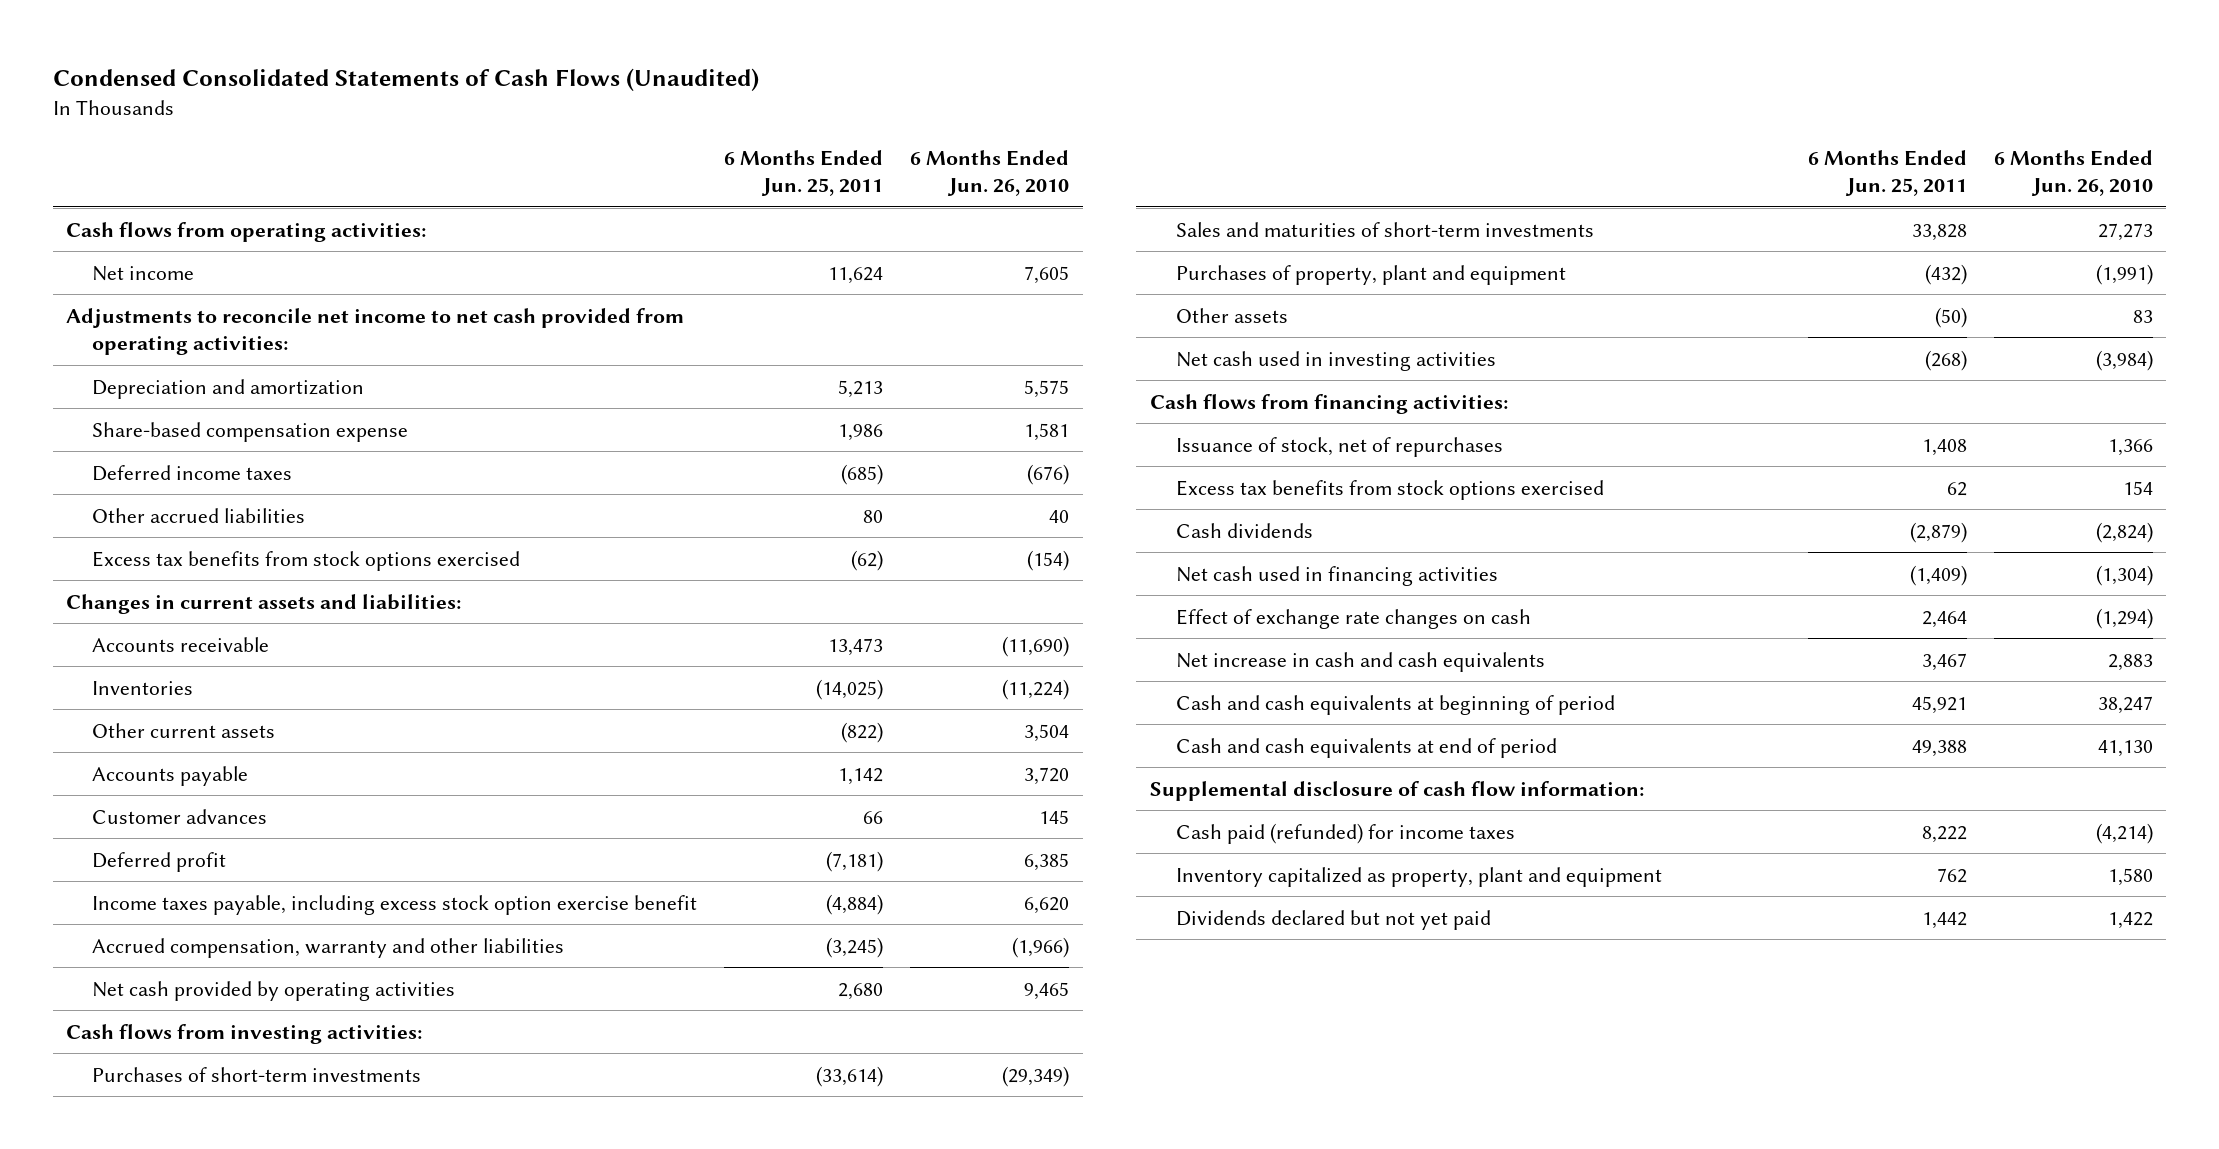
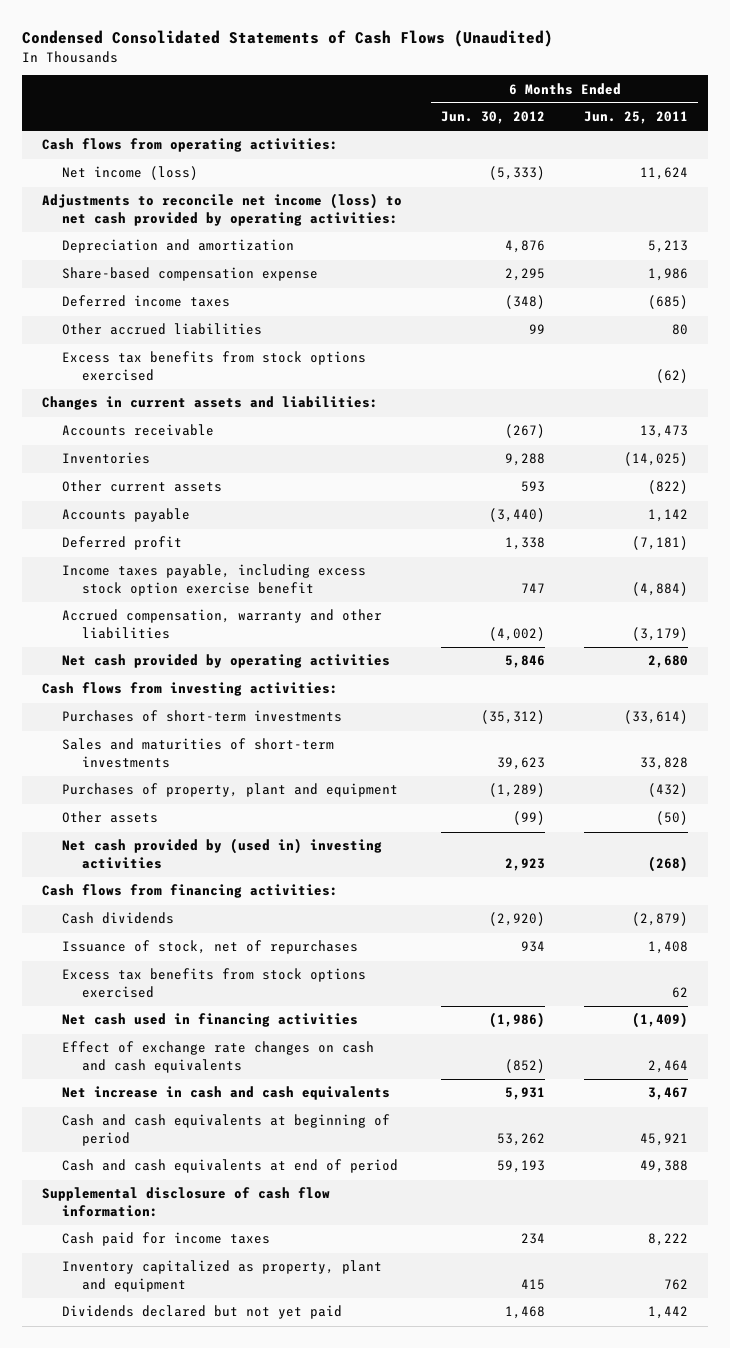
[910,149,1070,197] 6 Months Ended Jun. 26, 2010 -> none
none -> [441,111,546,125] Jun. 30, 2012
[92,265,195,281] Net income -> [62,166,199,181] Net income (loss)
[66,307,685,355] Adjustments to reconcile net income to net cash provided from operating activities: -> [41,193,402,226] Adjustments to reconcile net income (loss) to net cash provided by operating activities:
[92,808,268,824] Customer advances -> none
[826,936,884,958] (3,245) -> [632,626,689,641] (3,179)
[1175,350,1496,371] Net cash used in investing activities -> [62,838,383,869] Net cash provided by (used in) investing activities
[1175,522,1313,538] Cash dividends -> [62,912,175,925] Cash dividends
[1175,608,1531,629] Effect of exchange rate changes on cash -> [62,1041,375,1073] Effect of exchange rate changes on cash and cash equivalents
[1175,822,1515,844] Cash paid (refunded) for income taxes -> [62,1232,271,1247] Cash paid for income taxes

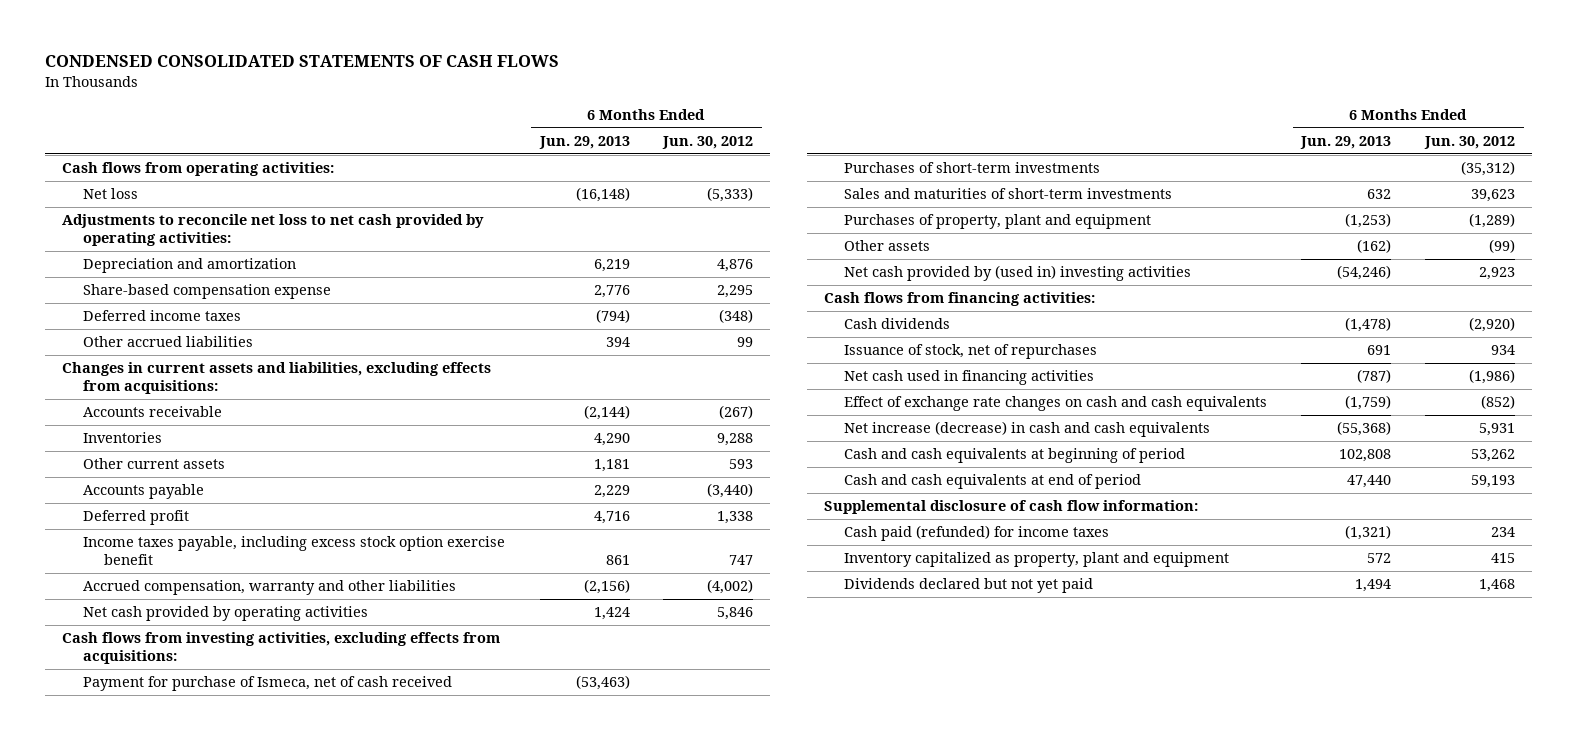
[22,30,554,48] Condensed Consolidated Statements of Cash Flows (Unaudited) -> [44,55,559,68] CONDENSED CONSOLIDATED STATEMENTS OF CASH FLOWS
[584,111,689,125] Jun. 25, 2011 -> none
none -> [538,135,630,149] Jun. 29, 2013
[62,166,199,181] Net income (loss) -> [82,188,138,200] Net loss
[41,193,402,226] Adjustments to reconcile net income (loss) to net cash provided by operating activities: -> [61,214,484,246] Adjustments to reconcile net loss to net cash provided by operating activities:
[62,351,367,381] Excess tax benefits from stock options exercised -> none
[41,396,378,411] Changes in current assets and liabilities: -> [61,362,491,394] Changes in current assets and liabilities, excluding effects from acquisitions:
[41,682,338,697] Cash flows from investing activities: -> [61,632,500,664] Cash flows from investing activities, excluding effects from acquisitions:
none -> [82,676,452,692] Payment for purchase of Ismeca, net of cash received
[62,968,367,998] Excess tax benefits from stock options exercised -> none
[62,1086,391,1101] Net increase in cash and cash equivalents -> [844,421,1211,438] Net increase (decrease) in cash and cash equivalents
[62,1232,271,1247] Cash paid for income taxes -> [844,525,1110,542] Cash paid (refunded) for income taxes

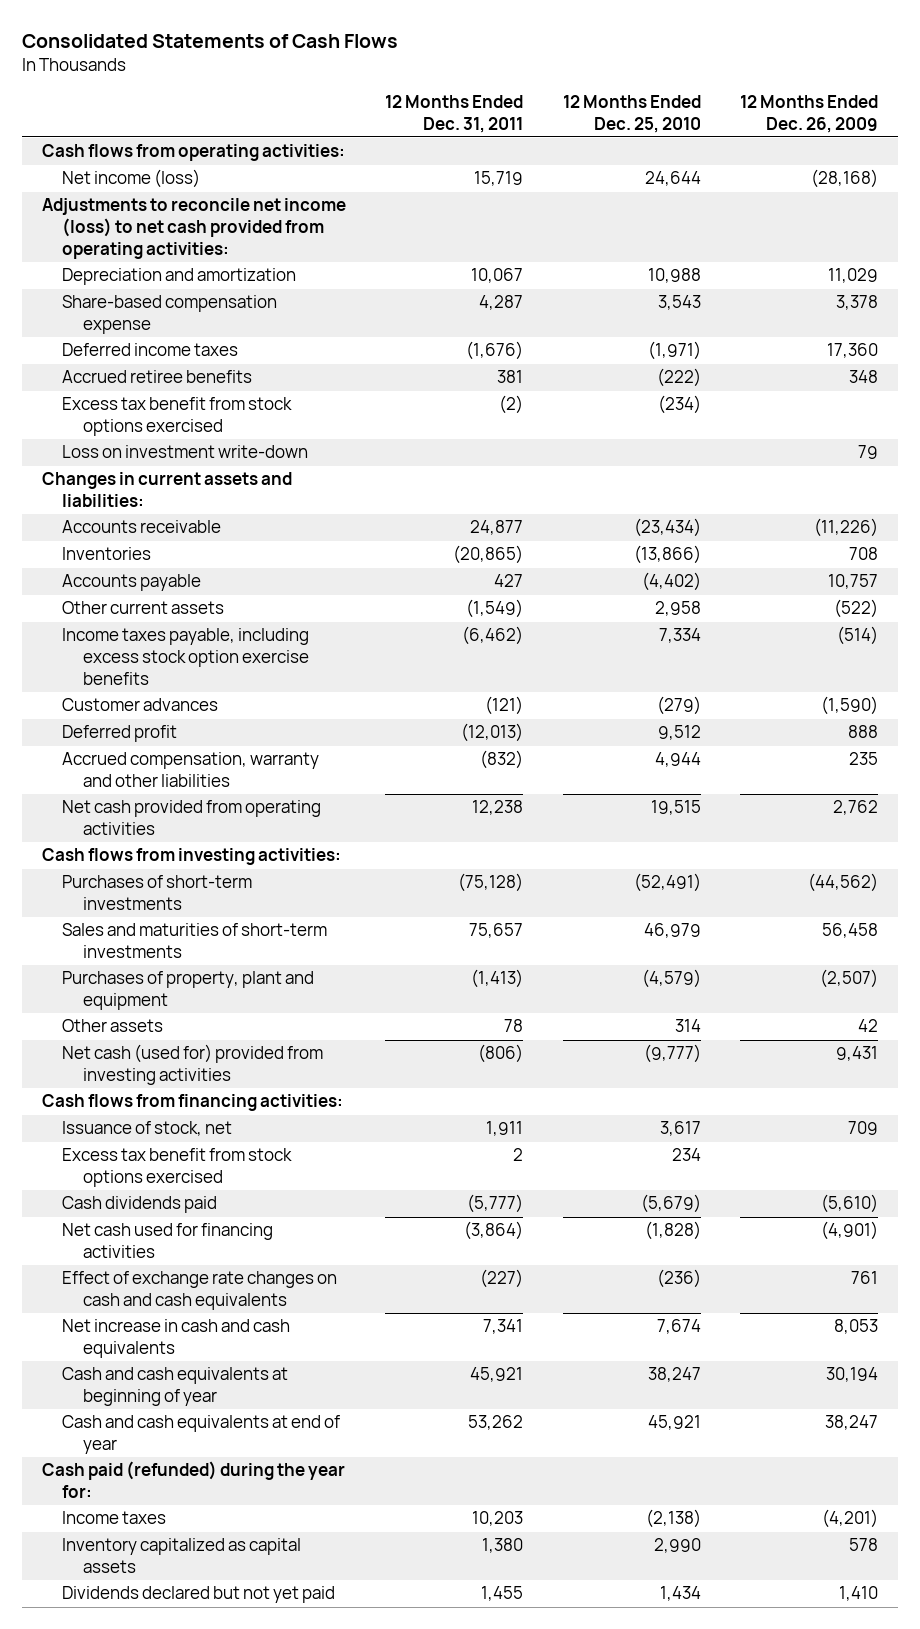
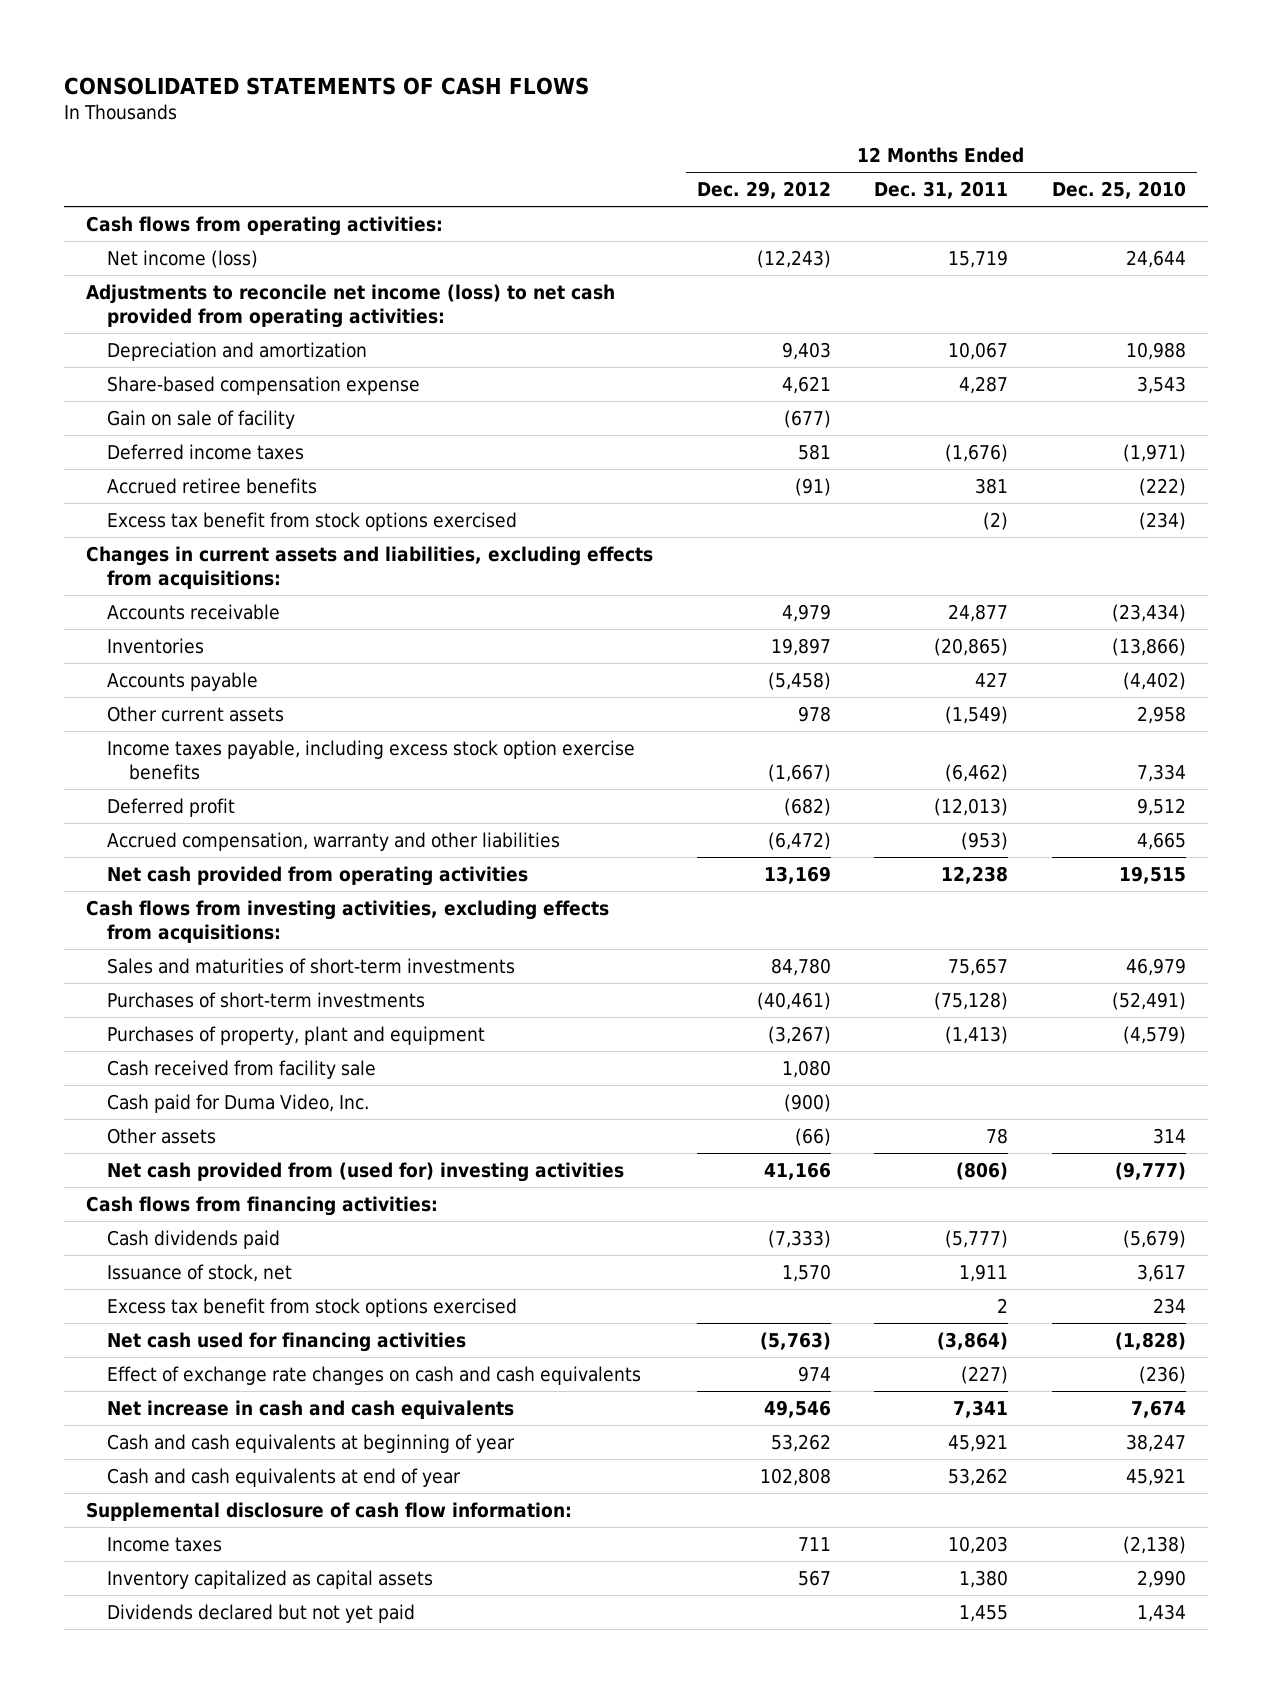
[22,34,399,49] Consolidated Statements of Cash Flows -> [63,76,589,95] CONSOLIDATED STATEMENTS OF CASH FLOWS
[740,94,879,133] 12 Months Ended Dec. 26, 2009 -> none
none -> [696,181,831,200] Dec. 29, 2012
none -> [107,409,296,429] Gain on sale of facility
[62,445,309,459] Loss on investment write-down -> none
[41,472,292,508] Changes in current assets and liabilities: -> [85,545,653,590] Changes in current assets and liabilities, excluding effects from acquisitions:
[62,698,219,712] Customer advances -> none
[480,750,524,770] (832) -> [961,831,1009,850] (953)
[654,752,701,768] 4,944 -> [1137,831,1187,850] 4,665
[41,848,341,866] Cash flows from investing activities: -> [85,899,609,944] Cash flows from investing activities, excluding effects from acquisitions:
[62,875,253,911] Purchases of short-term investments -> [107,991,426,1008] Purchases of short-term investments
none -> [107,1059,377,1079] Cash received from facility sale
none -> [107,1093,370,1113] Cash paid for Duma Video, Inc.
[62,1044,324,1086] Net cash (used for) provided from investing activities -> [107,1161,625,1182] Net cash provided from (used for) investing activities
[62,1196,218,1214] Cash dividends paid -> [107,1229,281,1249] Cash dividends paid
[41,1461,345,1499] Cash paid (refunded) during the year for: -> none
none -> [85,1501,572,1521] Supplemental disclosure of cash flow information:

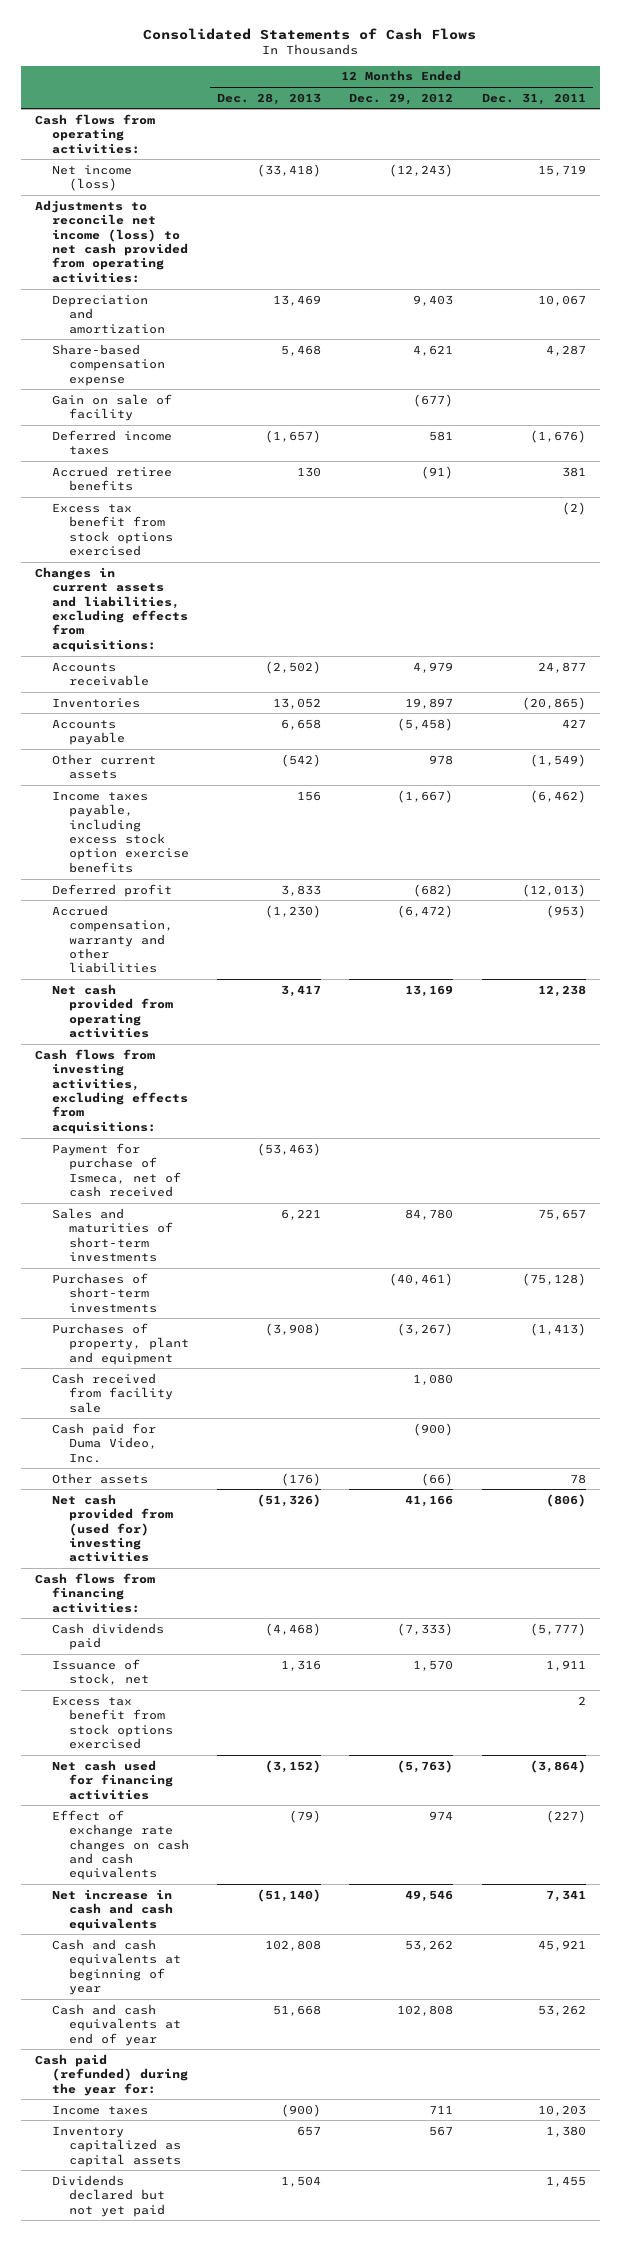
[63,76,589,95] CONSOLIDATED STATEMENTS OF CASH FLOWS -> [143,27,477,40] Consolidated Statements of Cash Flows
[1052,181,1187,200] Dec. 25, 2010 -> none
none -> [216,92,321,105] Dec. 28, 2013
none -> [51,1142,181,1198] Payment for purchase of Ismeca, net of cash received
[85,1501,572,1521] Supplemental disclosure of cash flow information: -> [34,2053,188,2096] Cash paid (refunded) during the year for:

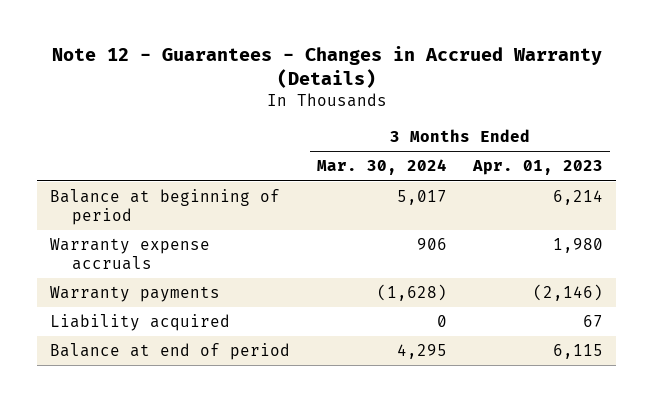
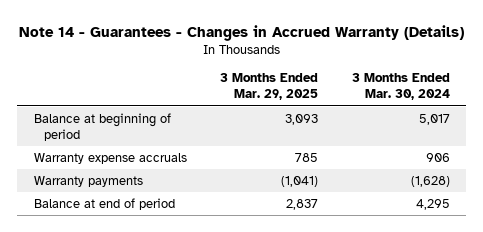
[51,46,602,89] Note 12 - Guarantees - Changes in Accrued Warranty (Details) -> [18,24,464,41] Note 14 - Guarantees - Changes in Accrued Warranty (Details)
[472,160,604,176] Apr. 01, 2023 -> none
none -> [220,73,319,101] 3 Months Ended Mar. 29, 2025
[50,314,231,332] Liability acquired -> none

